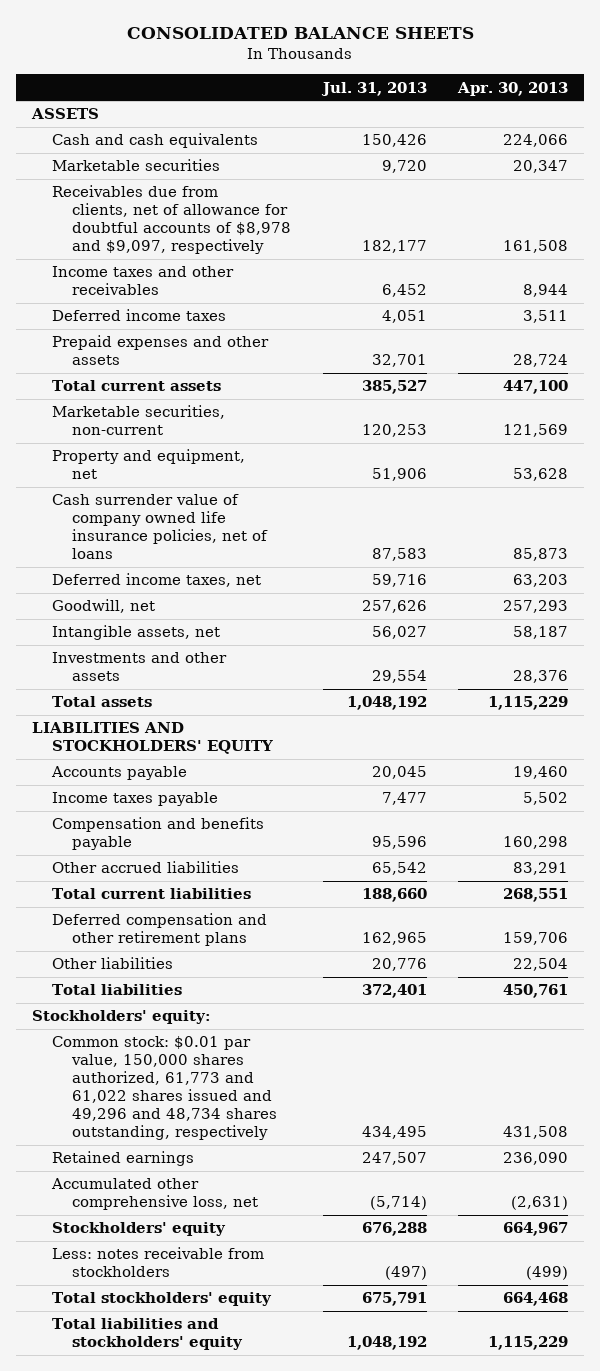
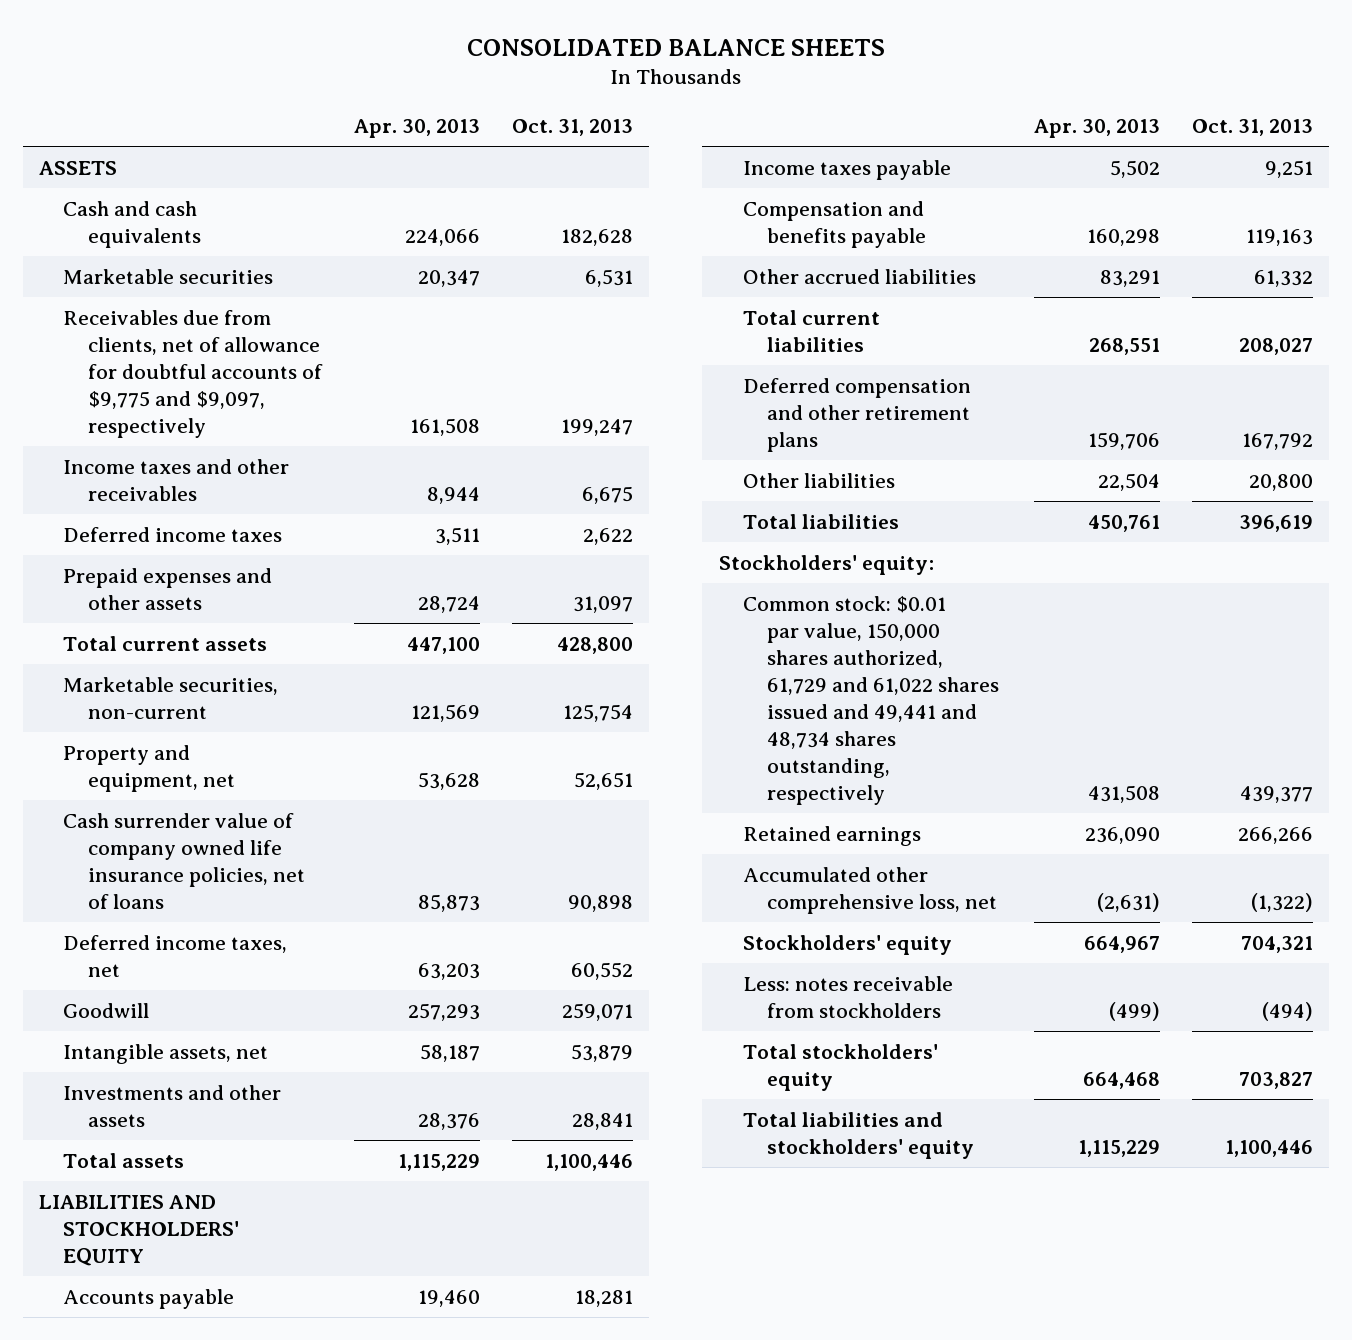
[320,81,427,96] Jul. 31, 2013 -> none
none -> [512,119,634,137] Oct. 31, 2013
[51,185,292,255] Receivables due from clients, net of allowance for doubtful accounts of $8,978 and $9,097, respectively -> [63,309,323,438] Receivables due from clients, net of allowance for doubtful accounts of $9,775 and $9,097, respectively
[51,599,155,614] Goodwill, net -> [63,1002,150,1018] Goodwill
[51,1036,278,1141] Common stock: $0.01 par value, 150,000 shares authorized, 61,773 and 61,022 shares issued and 49,296 and 48,734 shares outstanding, respectively -> [743,595,1000,805] Common stock: $0.01 par value, 150,000 shares authorized, 61,729 and 61,022 shares issued and 49,441 and 48,734 shares outstanding, respectively

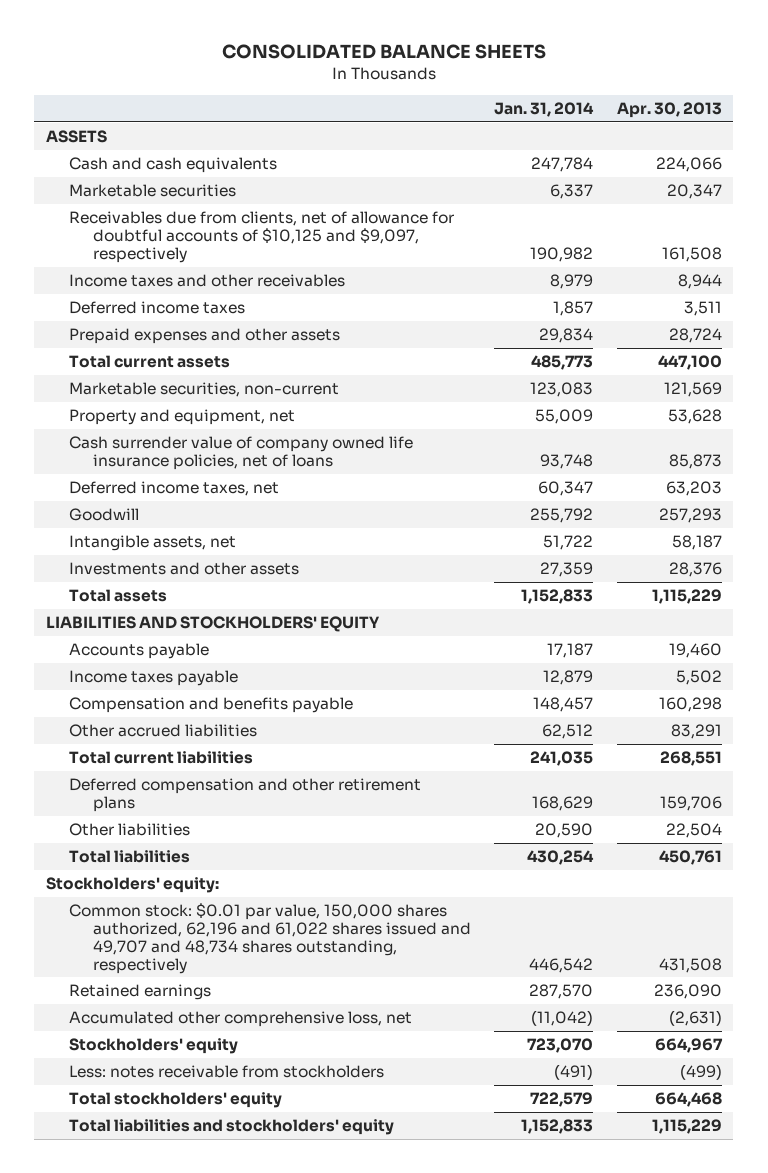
[512,119,634,137] Oct. 31, 2013 -> none
none -> [494,101,595,117] Jan. 31, 2014
[63,309,323,438] Receivables due from clients, net of allowance for doubtful accounts of $9,775 and $9,097, respectively -> [69,211,455,263] Receivables due from clients, net of allowance for doubtful accounts of $10,125 and $9,097, respectively
[743,595,1000,805] Common stock: $0.01 par value, 150,000 shares authorized, 61,729 and 61,022 shares issued and 49,441 and 48,734 shares outstanding, respectively -> [69,903,472,974] Common stock: $0.01 par value, 150,000 shares authorized, 62,196 and 61,022 shares issued and 49,707 and 48,734 shares outstanding, respectively

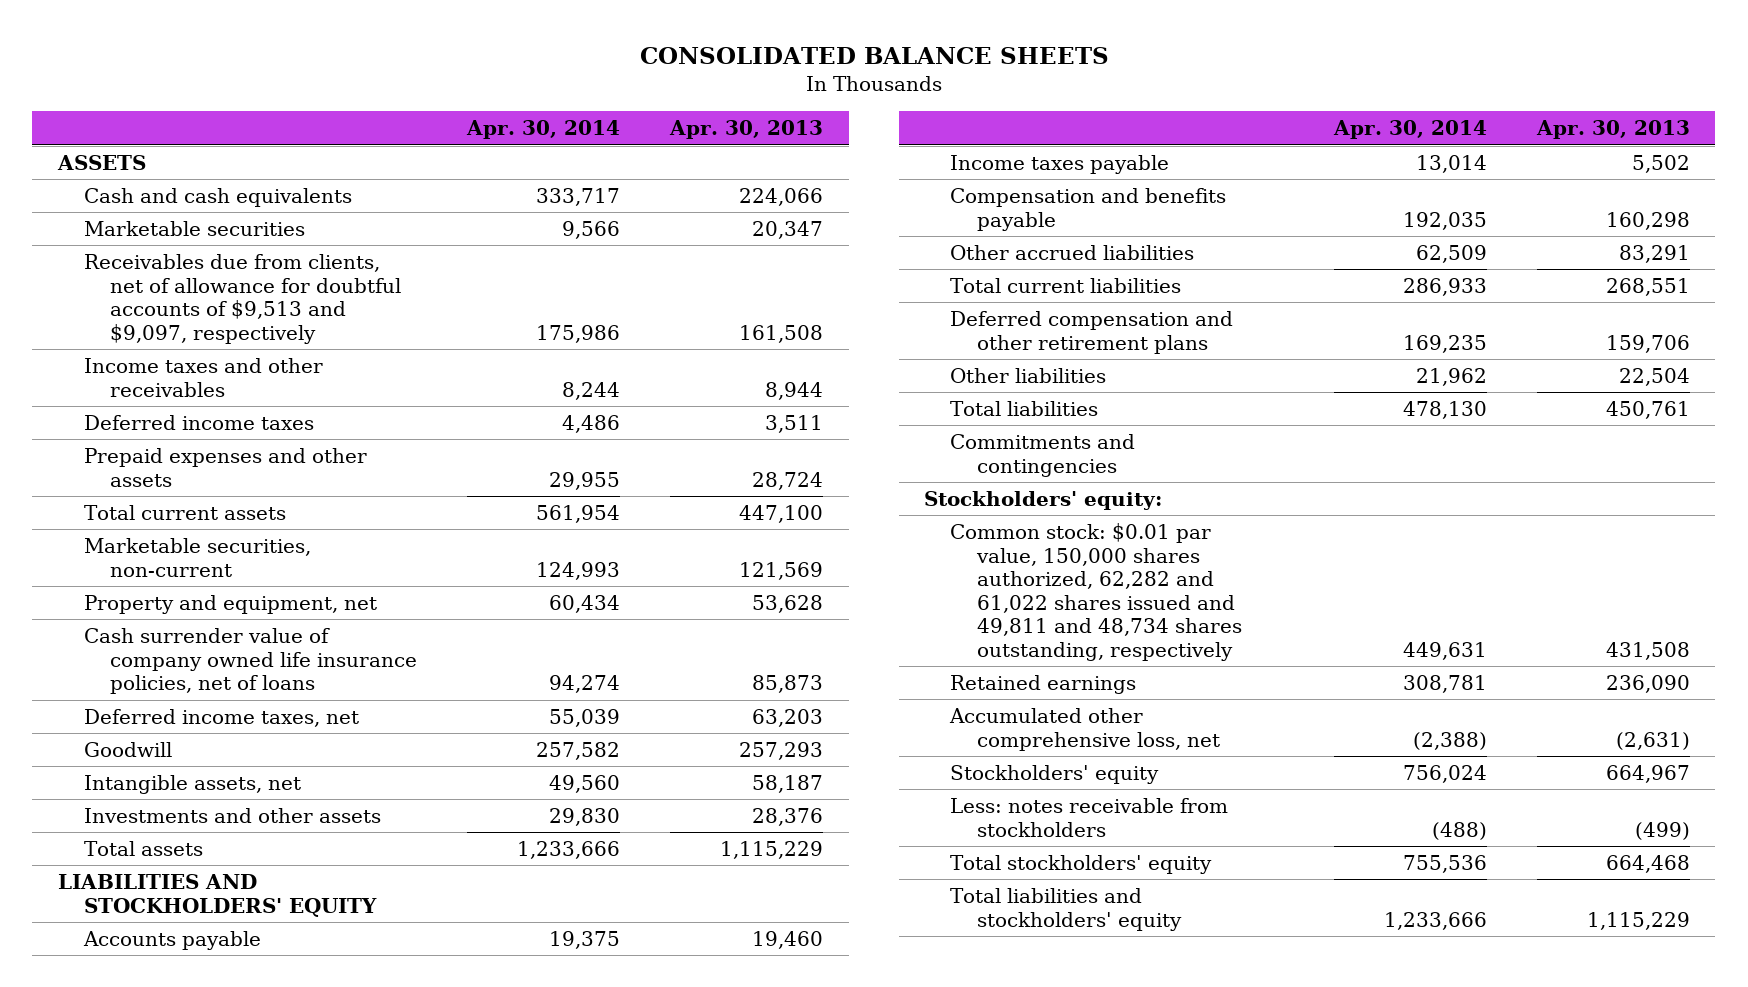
[494,101,595,117] Jan. 31, 2014 -> none
none -> [466,120,621,140] Apr. 30, 2014
[69,211,455,263] Receivables due from clients, net of allowance for doubtful accounts of $10,125 and $9,097, respectively -> [83,254,401,344] Receivables due from clients, net of allowance for doubtful accounts of $9,513 and $9,097, respectively
none -> [950,434,1136,477] Commitments and contingencies
[69,903,472,974] Common stock: $0.01 par value, 150,000 shares authorized, 62,196 and 61,022 shares issued and 49,707 and 48,734 shares outstanding, respectively -> [950,523,1242,662] Common stock: $0.01 par value, 150,000 shares authorized, 62,282 and 61,022 shares issued and 49,811 and 48,734 shares outstanding, respectively

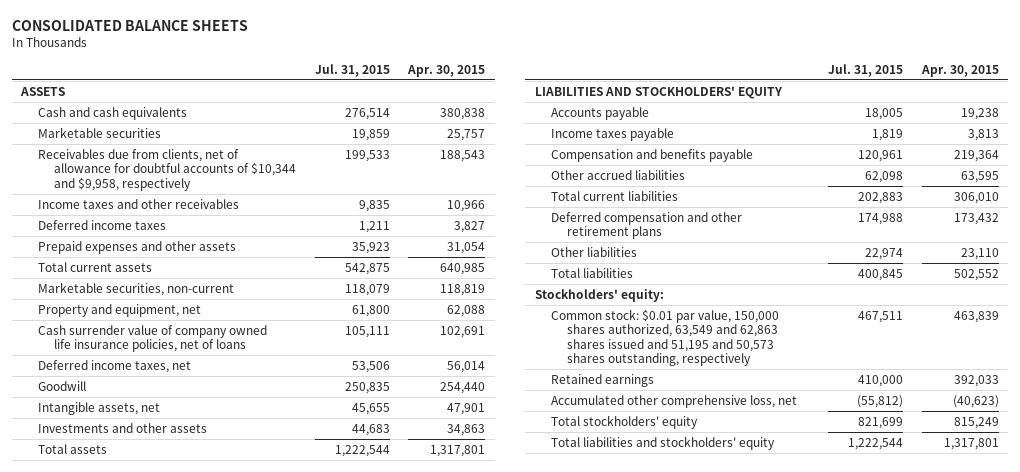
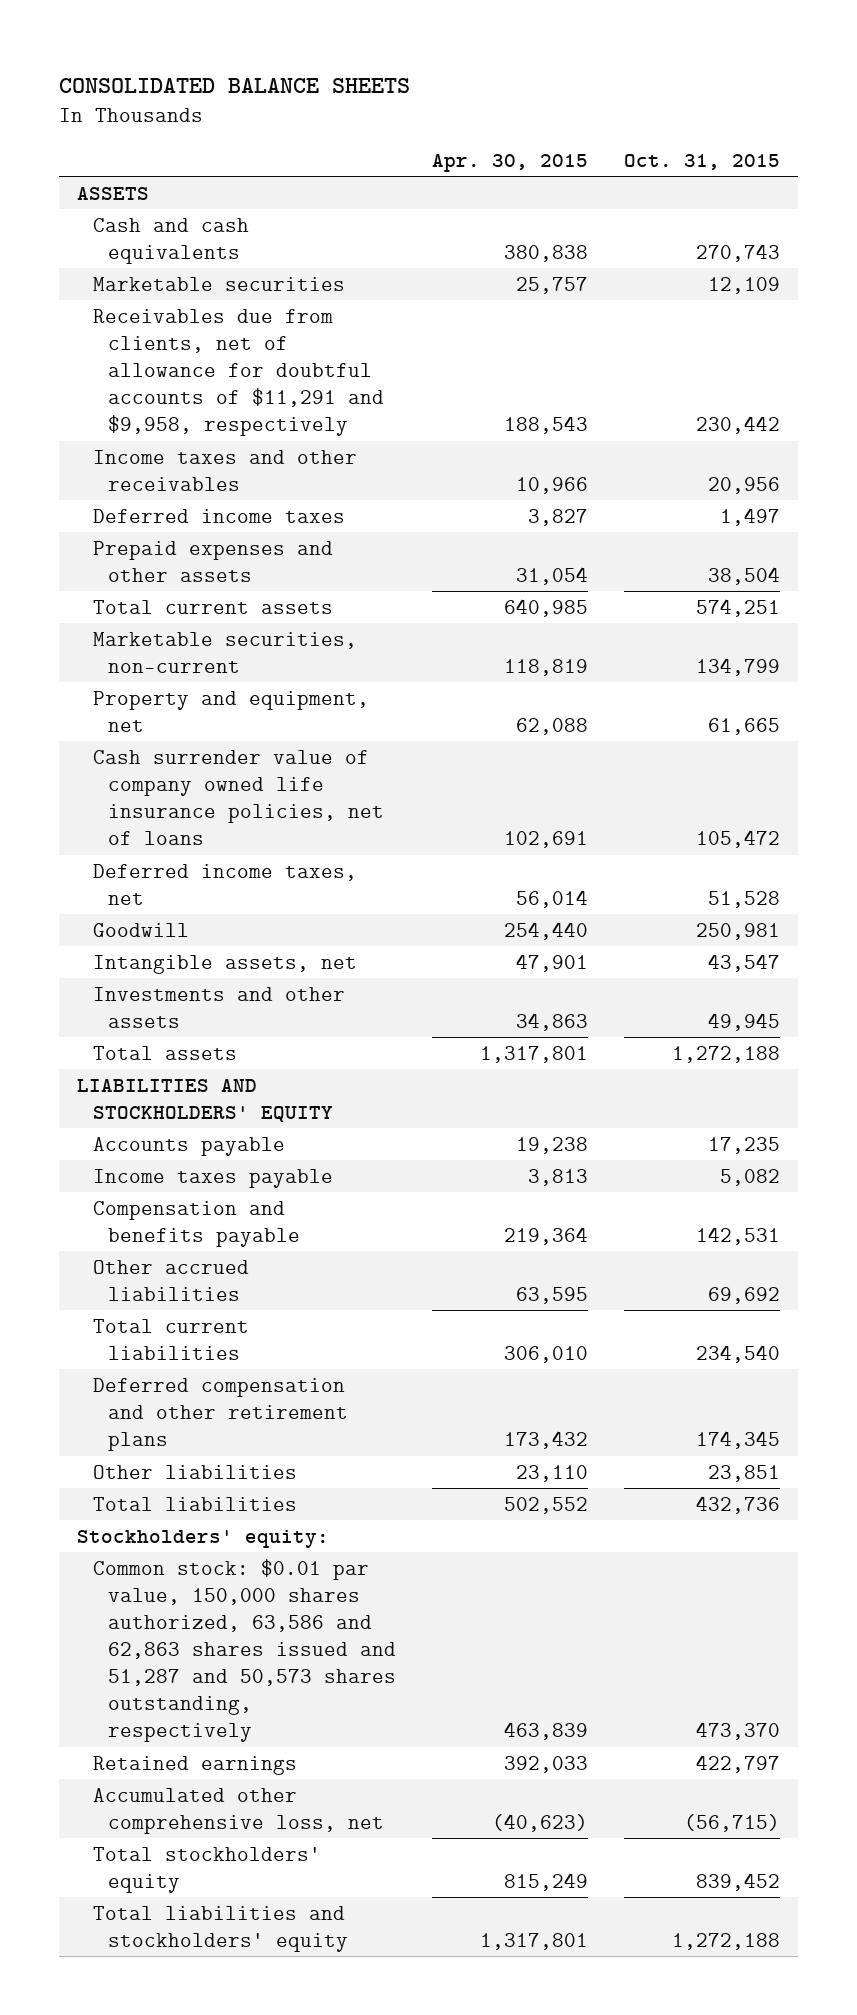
[314,63,390,77] Jul. 31, 2015 -> none
none -> [623,153,780,170] Oct. 31, 2015
[37,148,296,191] Receivables due from clients, net of allowance for doubtful accounts of $10,344 and $9,958, respectively -> [92,308,384,436] Receivables due from clients, net of allowance for doubtful accounts of $11,291 and $9,958, respectively
[550,308,779,367] Common stock: $0.01 par value, 150,000 shares authorized, 63,549 and 62,863 shares issued and 51,195 and 50,573 shares outstanding, respectively -> [92,1558,396,1742] Common stock: $0.01 par value, 150,000 shares authorized, 63,586 and 62,863 shares issued and 51,287 and 50,573 shares outstanding, respectively

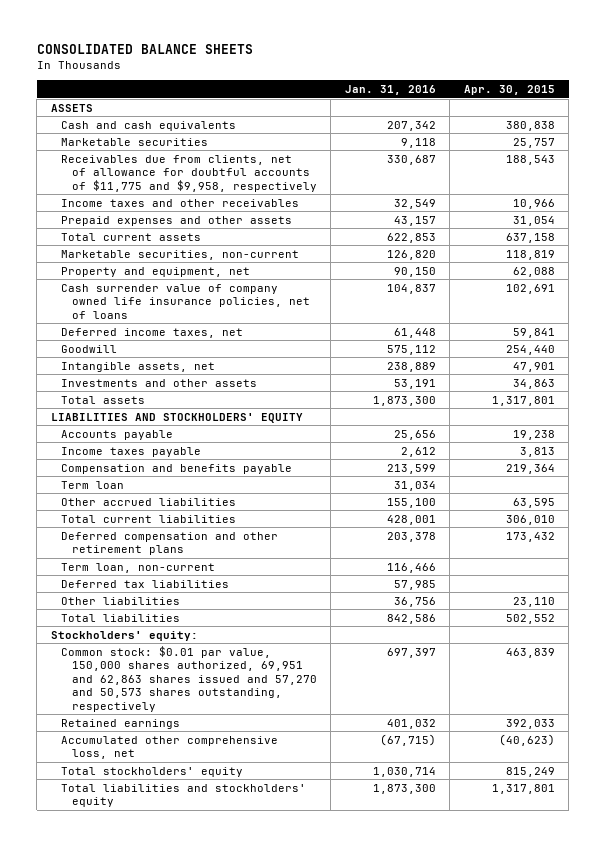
[623,153,780,170] Oct. 31, 2015 -> none
none -> [344,85,436,96] Jan. 31, 2016
[92,308,384,436] Receivables due from clients, net of allowance for doubtful accounts of $11,291 and $9,958, respectively -> [61,154,317,192] Receivables due from clients, net of allowance for doubtful accounts of $11,775 and $9,958, respectively
[92,508,345,523] Deferred income taxes -> none
[503,598,588,617] 640,985 -> [505,232,555,243] 637,158
[515,889,588,908] 56,014 -> [512,327,555,338] 59,841
none -> [61,480,125,489] Term loan
none -> [61,562,216,573] Term loan, non-current
none -> [61,579,230,588] Deferred tax liabilities
[92,1558,396,1742] Common stock: $0.01 par value, 150,000 shares authorized, 63,586 and 62,863 shares issued and 51,287 and 50,573 shares outstanding, respectively -> [61,645,317,712] Common stock: $0.01 par value, 150,000 shares authorized, 69,951 and 62,863 shares issued and 57,270 and 50,573 shares outstanding, respectively

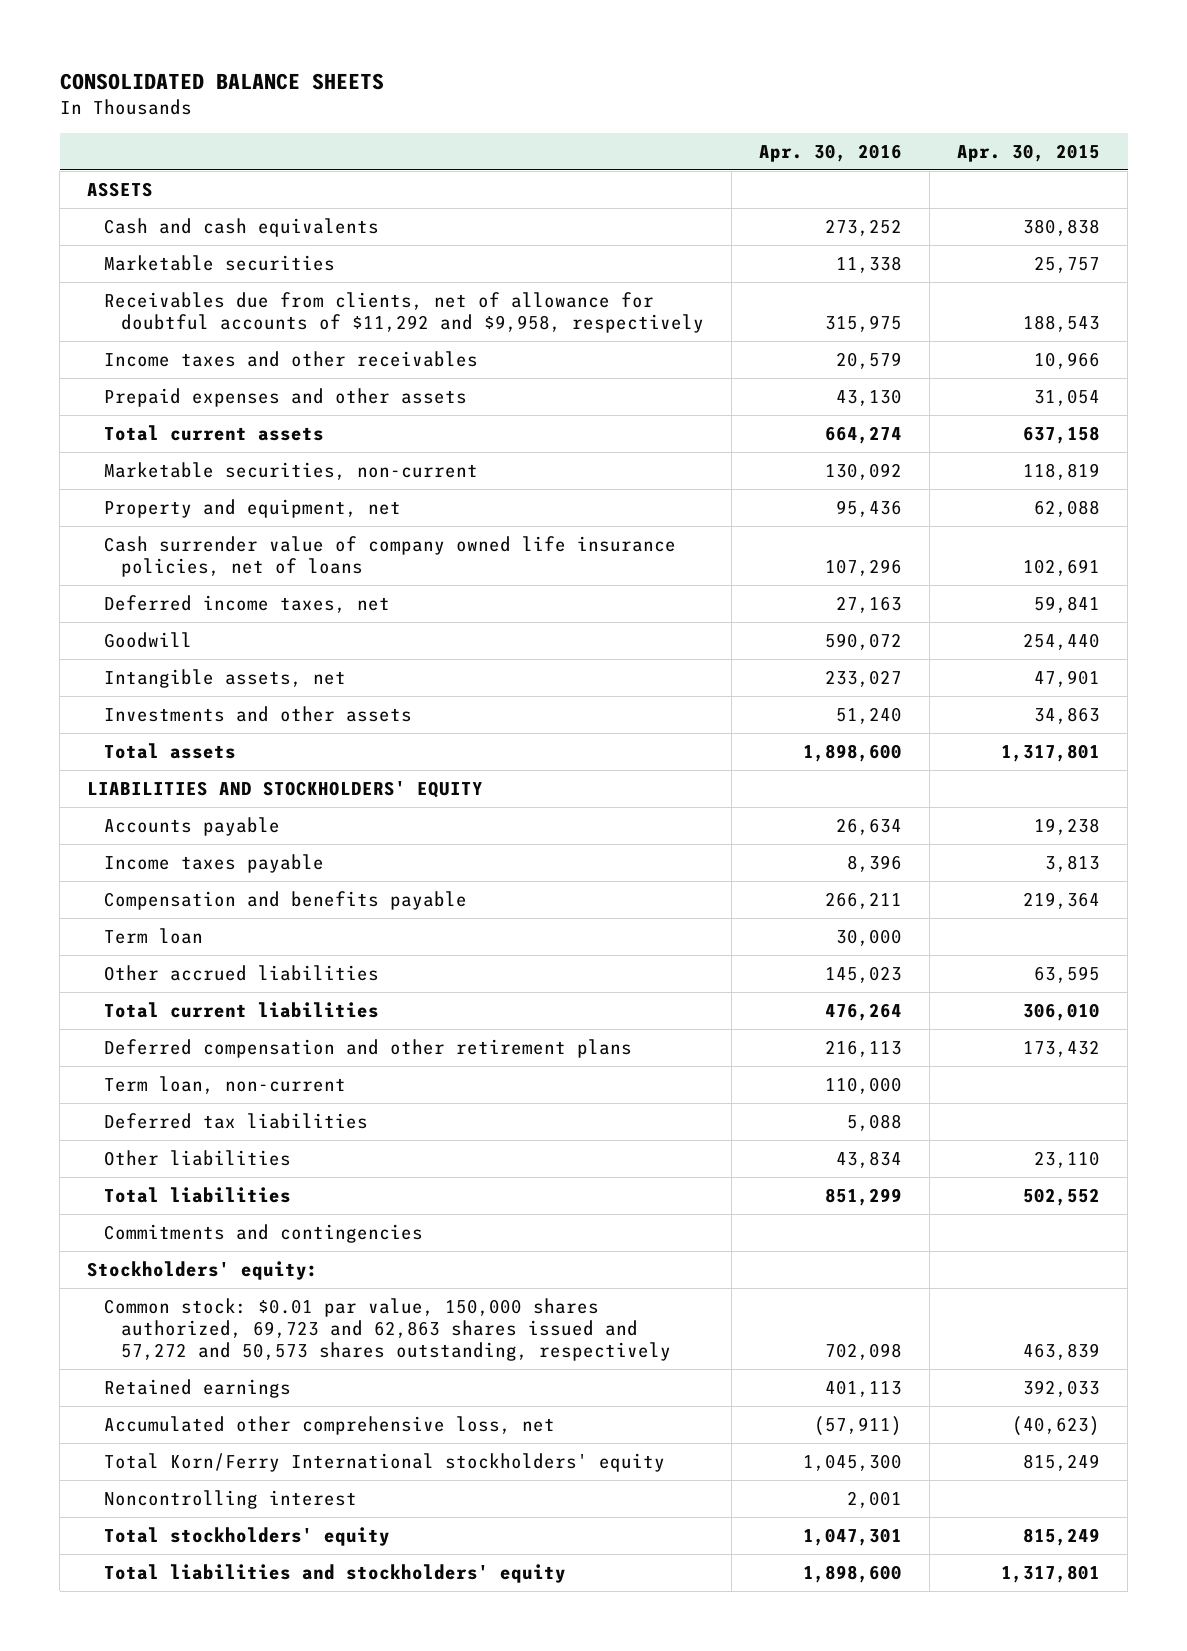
[344,85,436,96] Jan. 31, 2016 -> none
none -> [759,143,903,162] Apr. 30, 2016
[61,154,317,192] Receivables due from clients, net of allowance for doubtful accounts of $11,775 and $9,958, respectively -> [104,292,705,334] Receivables due from clients, net of allowance for doubtful accounts of $11,292 and $9,958, respectively
none -> [104,1224,424,1244] Commitments and contingencies
[61,645,317,712] Common stock: $0.01 par value, 150,000 shares authorized, 69,951 and 62,863 shares issued and 57,270 and 50,573 shares outstanding, respectively -> [104,1298,672,1362] Common stock: $0.01 par value, 150,000 shares authorized, 69,723 and 62,863 shares issued and 57,272 and 50,573 shares outstanding, respectively
none -> [104,1453,666,1473] Total Korn/Ferry International stockholders' equity
none -> [104,1490,358,1510] Noncontrolling interest

